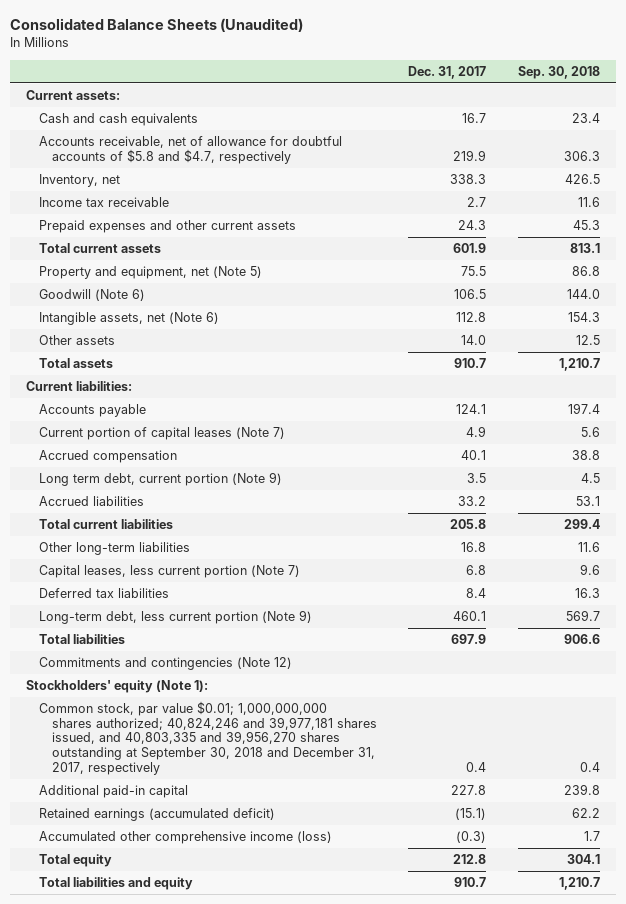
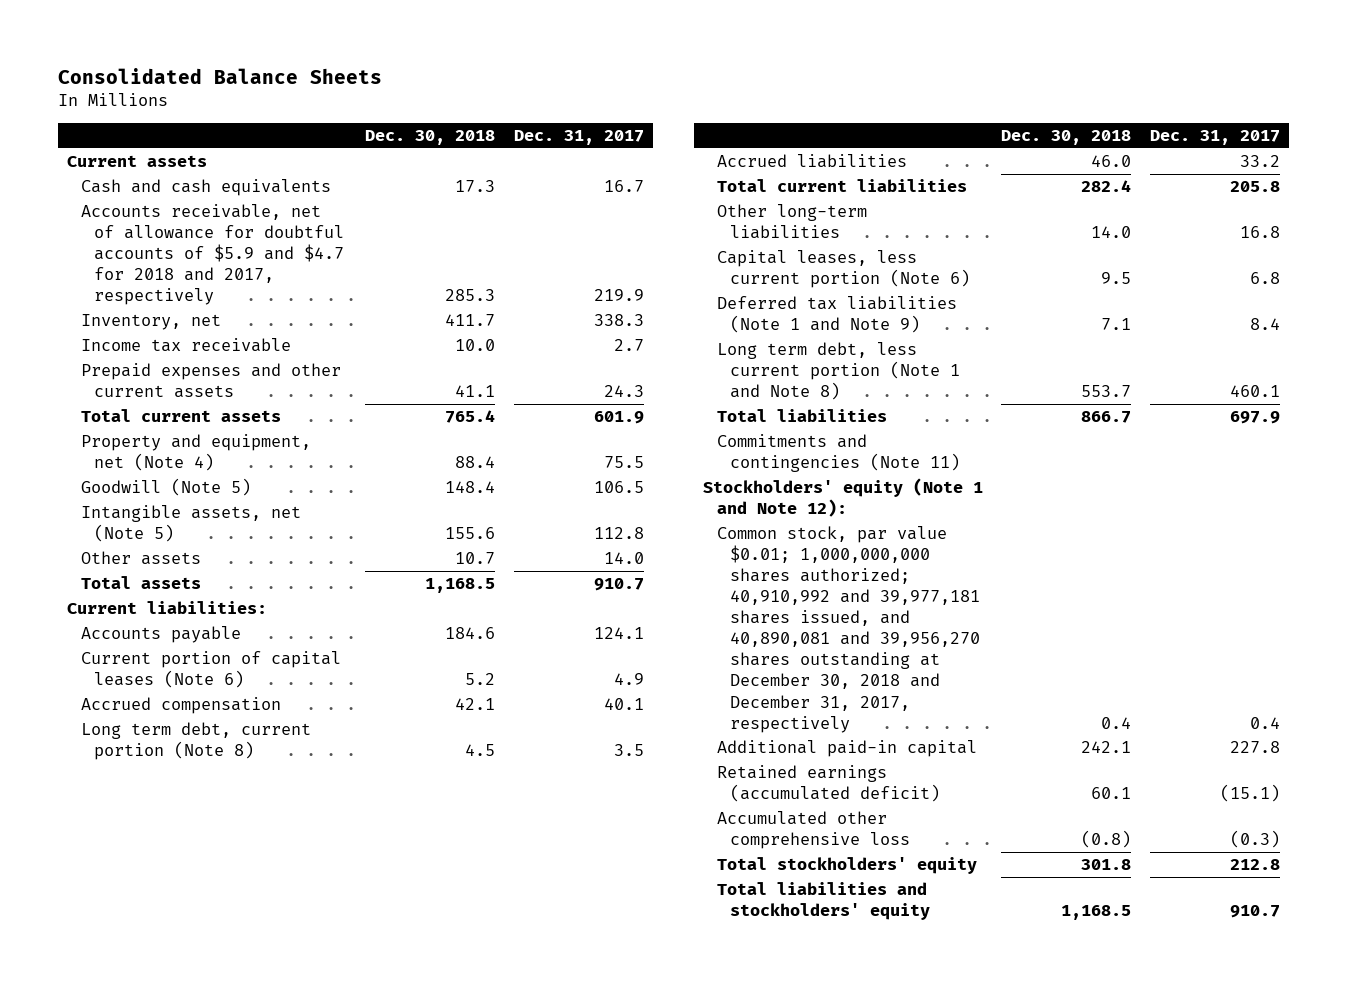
[10,18,304,33] Consolidated Balance Sheets (Unaudited) -> [57,67,382,84] Consolidated Balance Sheets
[518,65,601,79] Sep. 30, 2018 -> none
none -> [365,129,496,145] Dec. 30, 2018
[26,90,121,101] Current assets: -> [67,155,208,168] Current assets
[39,136,343,164] Accounts receivable, net of allowance for doubtful accounts of $5.8 and $4.7, respectively -> [80,204,344,306] Accounts receivable, net of allowance for doubtful accounts of $5.9 and $4.7 for 2018 and 2017, respectively
[39,266,263,280] Property and equipment, net (Note 5) -> [80,434,311,472] Property and equipment, net (Note 4)
[39,289,146,302] Goodwill (Note 6) -> [80,478,251,497] Goodwill (Note 5)
[39,312,220,326] Intangible assets, net (Note 6) -> [80,505,301,543] Intangible assets, net (Note 5)
[39,427,286,441] Current portion of capital leases (Note 7) -> [80,651,341,689] Current portion of capital leases (Note 6)
[39,472,283,487] Long term debt, current portion (Note 9) -> [80,722,311,761] Long term debt, current portion (Note 8)
[39,565,301,579] Capital leases, less current portion (Note 7) -> [716,250,971,289] Capital leases, less current portion (Note 6)
[39,588,170,599] Deferred tax liabilities -> [716,296,957,334] Deferred tax liabilities (Note 1 and Note 9)
[39,610,313,625] Long-term debt, less current portion (Note 9) -> [716,342,961,401] Long term debt, less current portion (Note 1 and Note 8)
[39,657,293,671] Commitments and contingencies (Note 12) -> [716,434,961,473] Commitments and contingencies (Note 11)
[26,680,209,694] Stockholders' equity (Note 1): -> [703,478,984,518] Stockholders' equity (Note 1 and Note 12):
[39,701,377,775] Common stock, par value $0.01; 1,000,000,000 shares authorized; 40,824,246 and 39,977,181 shares issued, and 40,803,335 and 39,956,270 shares outstanding at September 30, 2018 and December 31, 2017, respectively -> [716,526,981,733] Common stock, par value $0.01; 1,000,000,000 shares authorized; 40,910,992 and 39,977,181 shares issued, and 40,890,081 and 39,956,270 shares outstanding at December 30, 2018 and December 31, 2017, respectively
[39,831,333,845] Accumulated other comprehensive income (loss) -> [716,811,911,850] Accumulated other comprehensive loss
[39,854,113,868] Total equity -> [716,857,977,875] Total stockholders' equity
[39,877,194,891] Total liabilities and equity -> [716,882,931,921] Total liabilities and stockholders' equity

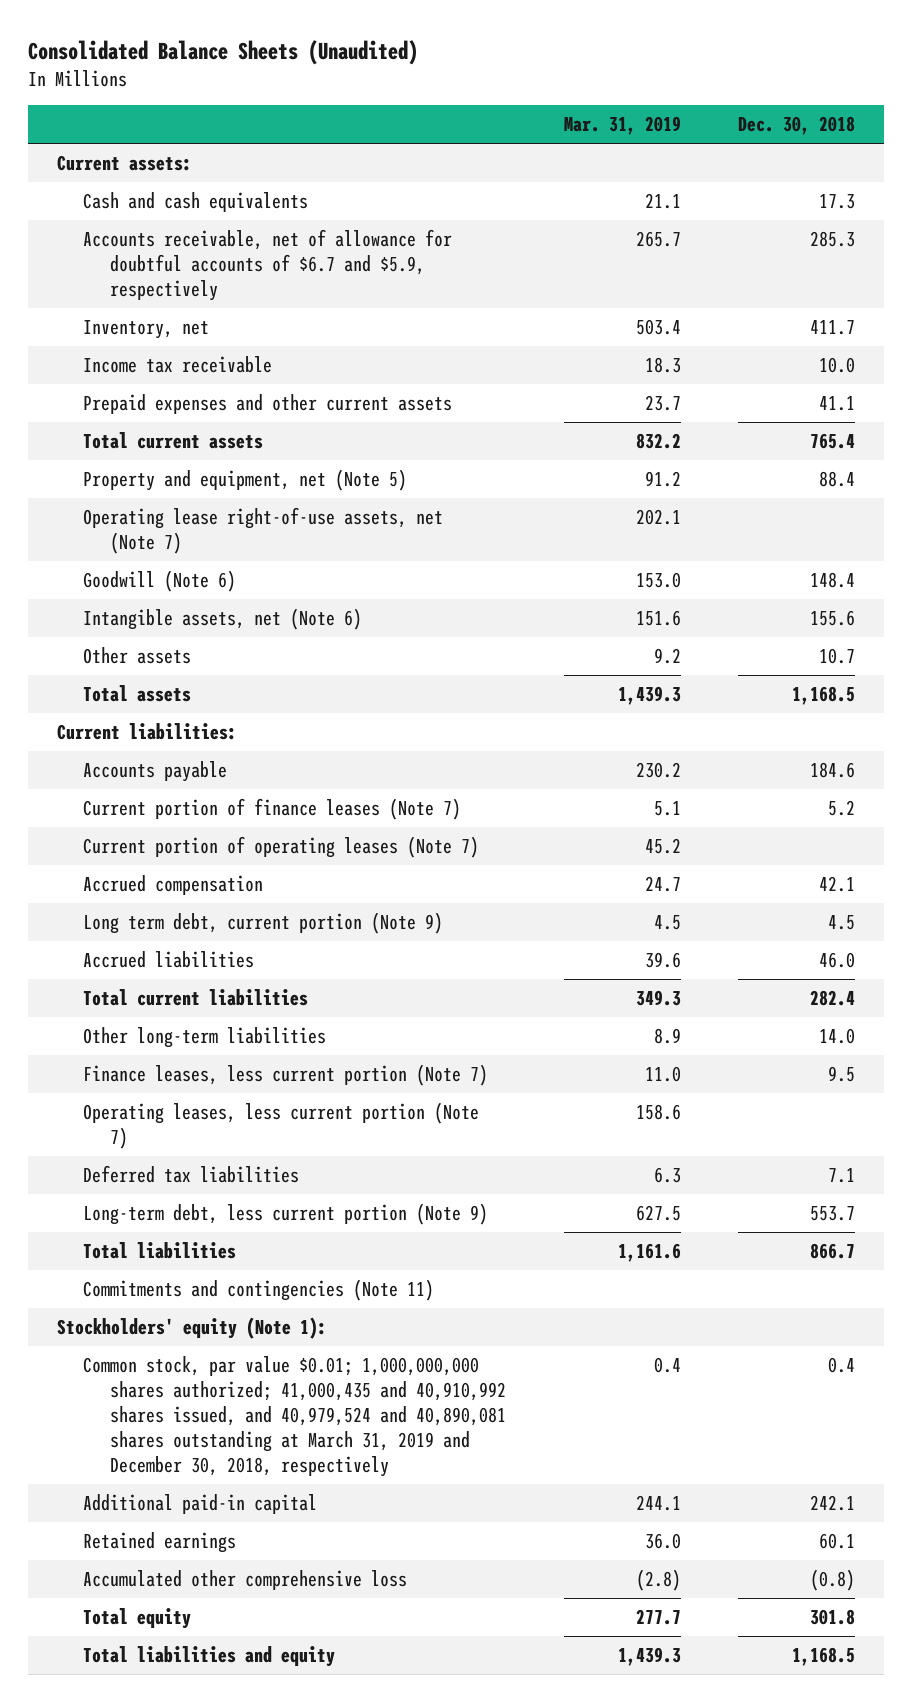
[57,67,382,84] Consolidated Balance Sheets -> [27,39,418,65] Consolidated Balance Sheets (Unaudited)
[513,129,644,145] Dec. 31, 2017 -> none
none -> [563,116,681,136] Mar. 31, 2019
[67,155,208,168] Current assets -> [56,154,192,171] Current assets:
[80,204,344,306] Accounts receivable, net of allowance for doubtful accounts of $5.9 and $4.7 for 2018 and 2017, respectively -> [83,228,453,301] Accounts receivable, net of allowance for doubtful accounts of $6.7 and $5.9, respectively
[80,434,311,472] Property and equipment, net (Note 4) -> [83,468,408,491] Property and equipment, net (Note 5)
none -> [83,506,444,554] Operating lease right-of-use assets, net (Note 7)
[80,478,251,497] Goodwill (Note 5) -> [83,569,237,592] Goodwill (Note 6)
[80,505,301,543] Intangible assets, net (Note 5) -> [83,607,363,630] Intangible assets, net (Note 6)
[80,651,341,689] Current portion of capital leases (Note 6) -> [83,797,462,820] Current portion of finance leases (Note 7)
none -> [83,835,480,858] Current portion of operating leases (Note 7)
[80,722,311,761] Long term debt, current portion (Note 8) -> [83,911,444,934] Long term debt, current portion (Note 9)
[716,250,971,289] Capital leases, less current portion (Note 6) -> [83,1063,489,1086] Finance leases, less current portion (Note 7)
none -> [83,1101,480,1149] Operating leases, less current portion (Note 7)
[716,296,957,334] Deferred tax liabilities (Note 1 and Note 9) -> [83,1164,300,1183] Deferred tax liabilities
[716,342,961,401] Long term debt, less current portion (Note 1 and Note 8) -> [83,1202,489,1225] Long-term debt, less current portion (Note 9)
[703,478,984,518] Stockholders' equity (Note 1 and Note 12): -> [56,1316,327,1339] Stockholders' equity (Note 1):
[716,526,981,733] Common stock, par value $0.01; 1,000,000,000 shares authorized; 40,910,992 and 39,977,181 shares issued, and 40,890,081 and 39,956,270 shares outstanding at December 30, 2018 and December 31, 2017, respectively -> [83,1355,506,1477] Common stock, par value $0.01; 1,000,000,000 shares authorized; 41,000,435 and 40,910,992 shares issued, and 40,979,524 and 40,890,081 shares outstanding at March 31, 2019 and December 30, 2018, respectively
[716,765,941,803] Retained earnings (accumulated deficit) -> [83,1531,237,1553] Retained earnings
[716,857,977,875] Total stockholders' equity -> [83,1607,192,1629] Total equity
[716,882,931,921] Total liabilities and stockholders' equity -> [83,1645,336,1667] Total liabilities and equity

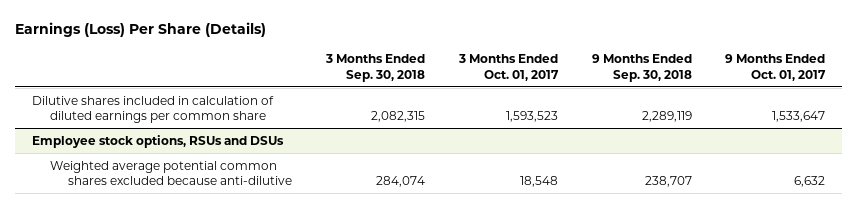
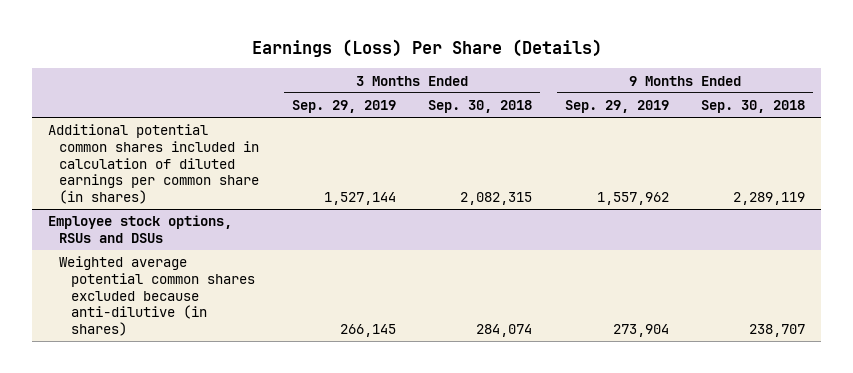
[457,54,559,81] 3 Months Ended Oct. 01, 2017 -> none
[725,54,827,81] 9 Months Ended Oct. 01, 2017 -> none
none -> [291,99,396,113] Sep. 29, 2019
none -> [564,99,669,113] Sep. 29, 2019
[32,95,275,124] Dilutive shares included in calculation of diluted earnings per common share -> [48,124,260,205] Additional potential common shares included in calculation of diluted earnings per common share (in shares)
[50,160,292,186] Weighted average potential common shares excluded because anti-dilutive -> [59,256,255,337] Weighted average potential common shares excluded because anti-dilutive (in shares)

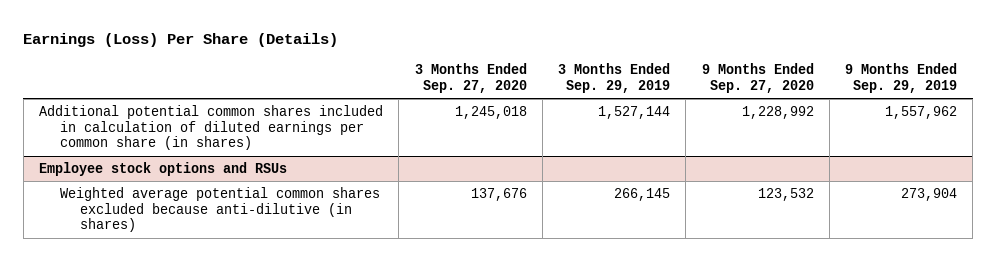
[428,99,533,113] Sep. 30, 2018 -> none
[701,99,806,113] Sep. 30, 2018 -> none
none -> [414,63,527,94] 3 Months Ended Sep. 27, 2020
none -> [701,63,814,94] 9 Months Ended Sep. 27, 2020
[48,215,233,244] Employee stock options, RSUs and DSUs -> [39,162,288,177] Employee stock options and RSUs

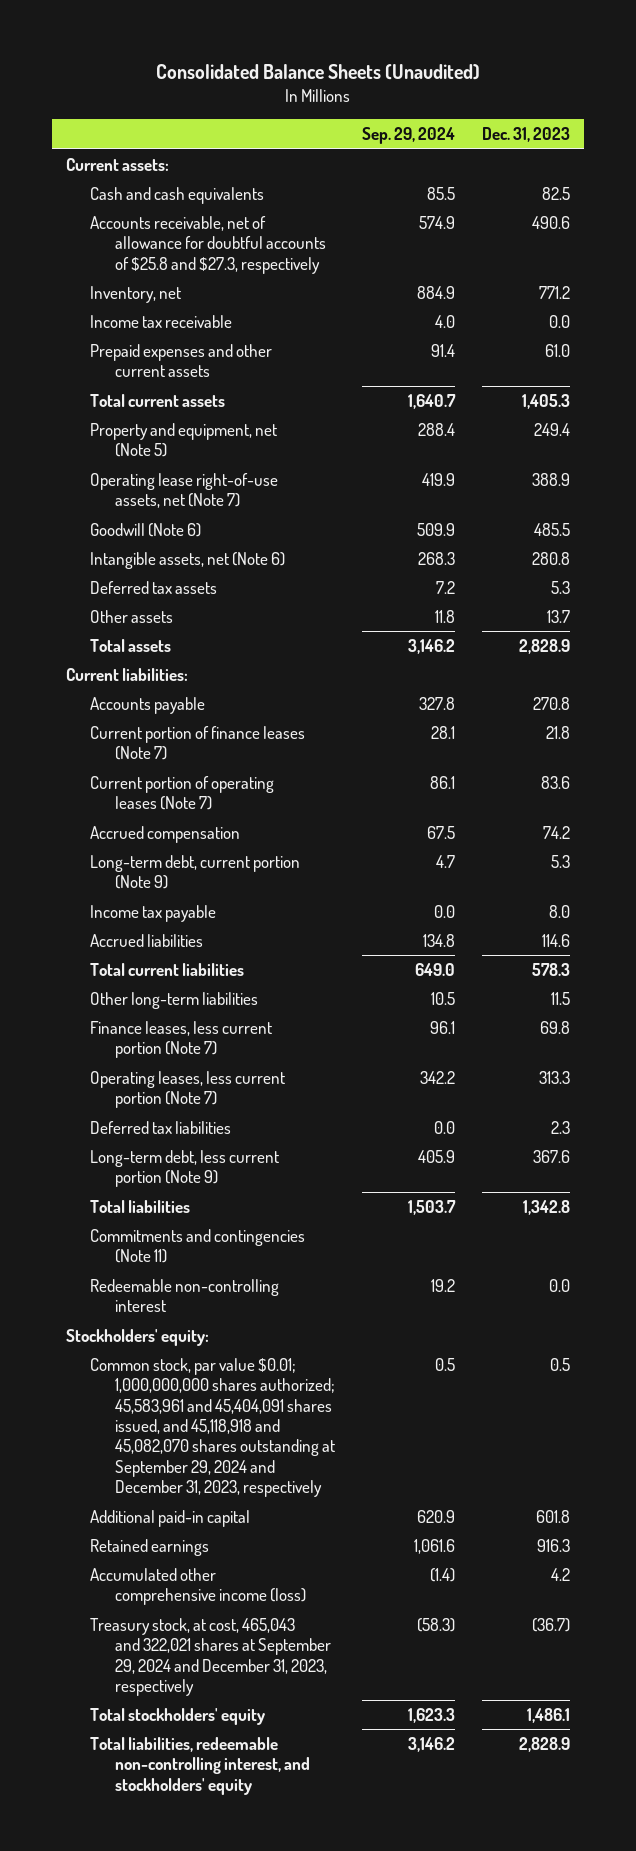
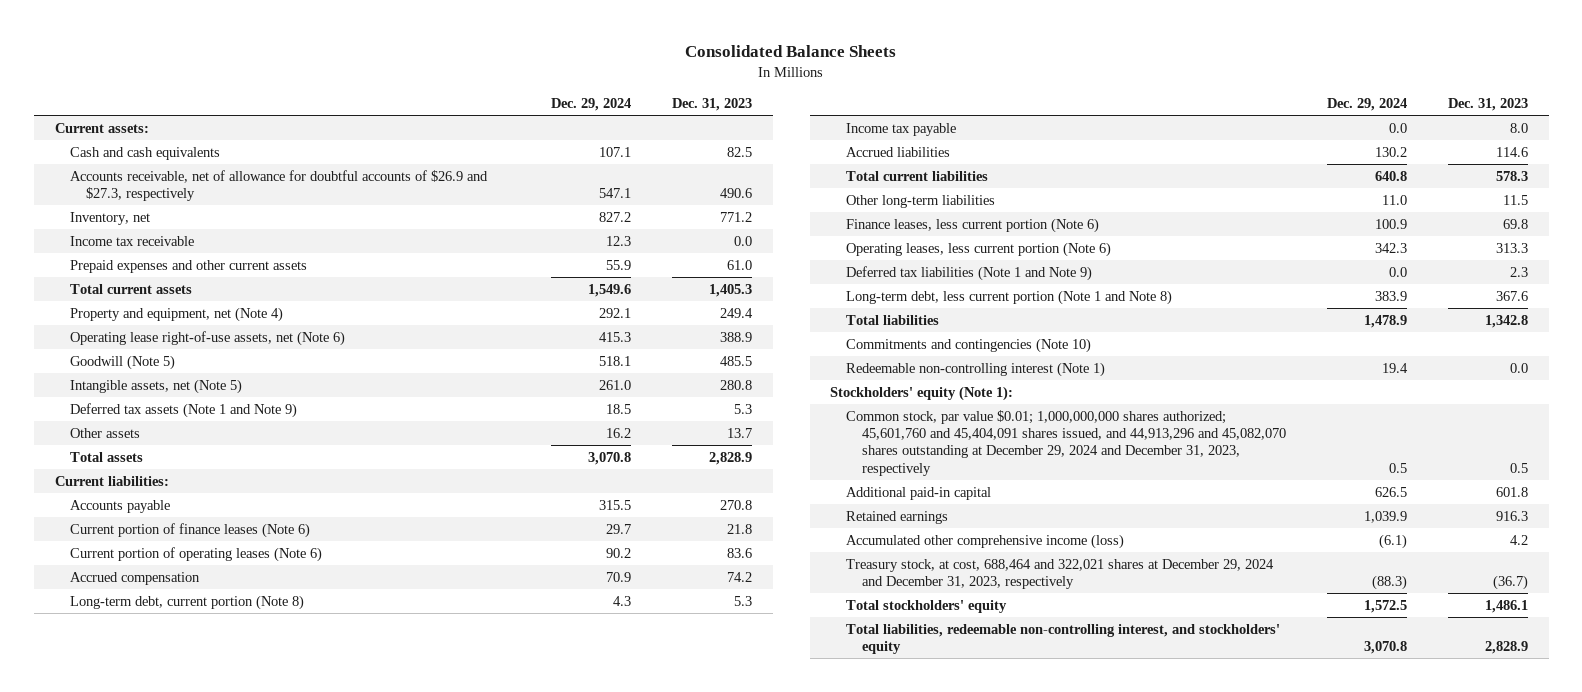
[156,64,481,81] Consolidated Balance Sheets (Unaudited) -> [685,44,897,57] Consolidated Balance Sheets
[362,127,456,145] Sep. 29, 2024 -> none
none -> [551,97,632,111] Dec. 29, 2024
[90,215,326,274] Accounts receivable, net of allowance for doubtful accounts of $25.8 and $27.3, respectively -> [70,169,489,202] Accounts receivable, net of allowance for doubtful accounts of $26.9 and $27.3, respectively
[90,422,278,458] Property and equipment, net (Note 5) -> [70,306,284,322] Property and equipment, net (Note 4)
[90,472,279,509] Operating lease right-of-use assets, net (Note 7) -> [70,330,346,346] Operating lease right-of-use assets, net (Note 6)
[90,522,202,537] Goodwill (Note 6) -> [70,354,176,370] Goodwill (Note 5)
[90,551,286,569] Intangible assets, net (Note 6) -> [70,378,243,394] Intangible assets, net (Note 5)
[90,580,218,594] Deferred tax assets -> [70,402,298,418] Deferred tax assets (Note 1 and Note 9)
[90,725,306,761] Current portion of finance leases (Note 7) -> [70,522,311,538] Current portion of finance leases (Note 6)
[90,775,275,811] Current portion of operating leases (Note 7) -> [70,546,323,562] Current portion of operating leases (Note 6)
[90,854,301,890] Long-term debt, current portion (Note 9) -> [70,594,305,610] Long-term debt, current portion (Note 8)
[90,1020,273,1059] Finance leases, less current portion (Note 7) -> [845,217,1099,233] Finance leases, less current portion (Note 6)
[90,1070,286,1109] Operating leases, less current portion (Note 7) -> [845,241,1111,257] Operating leases, less current portion (Note 6)
[90,1120,232,1134] Deferred tax liabilities -> [845,265,1092,281] Deferred tax liabilities (Note 1 and Note 9)
[90,1149,280,1188] Long-term debt, less current portion (Note 9) -> [845,289,1172,305] Long-term debt, less current portion (Note 1 and Note 8)
[90,1228,306,1264] Commitments and contingencies (Note 11) -> [845,337,1091,353] Commitments and contingencies (Note 10)
[90,1278,280,1313] Redeemable non-controlling interest -> [845,361,1105,377] Redeemable non-controlling interest (Note 1)
[66,1328,210,1346] Stockholders' equity: -> [830,385,1014,401] Stockholders' equity (Note 1):
[90,1357,335,1498] Common stock, par value $0.01; 1,000,000,000 shares authorized; 45,583,961 and 45,404,091 shares issued, and 45,118,918 and 45,082,070 shares outstanding at September 29, 2024 and December 31, 2023, respectively -> [845,409,1286,476] Common stock, par value $0.01; 1,000,000,000 shares authorized; 45,601,760 and 45,404,091 shares issued, and 44,913,296 and 45,082,070 shares outstanding at December 29, 2024 and December 31, 2023, respectively
[90,1617,331,1697] Treasury stock, at cost, 465,043 and 322,021 shares at September 29, 2024 and December 31, 2023, respectively -> [845,558,1274,590] Treasury stock, at cost, 688,464 and 322,021 shares at December 29, 2024 and December 31, 2023, respectively

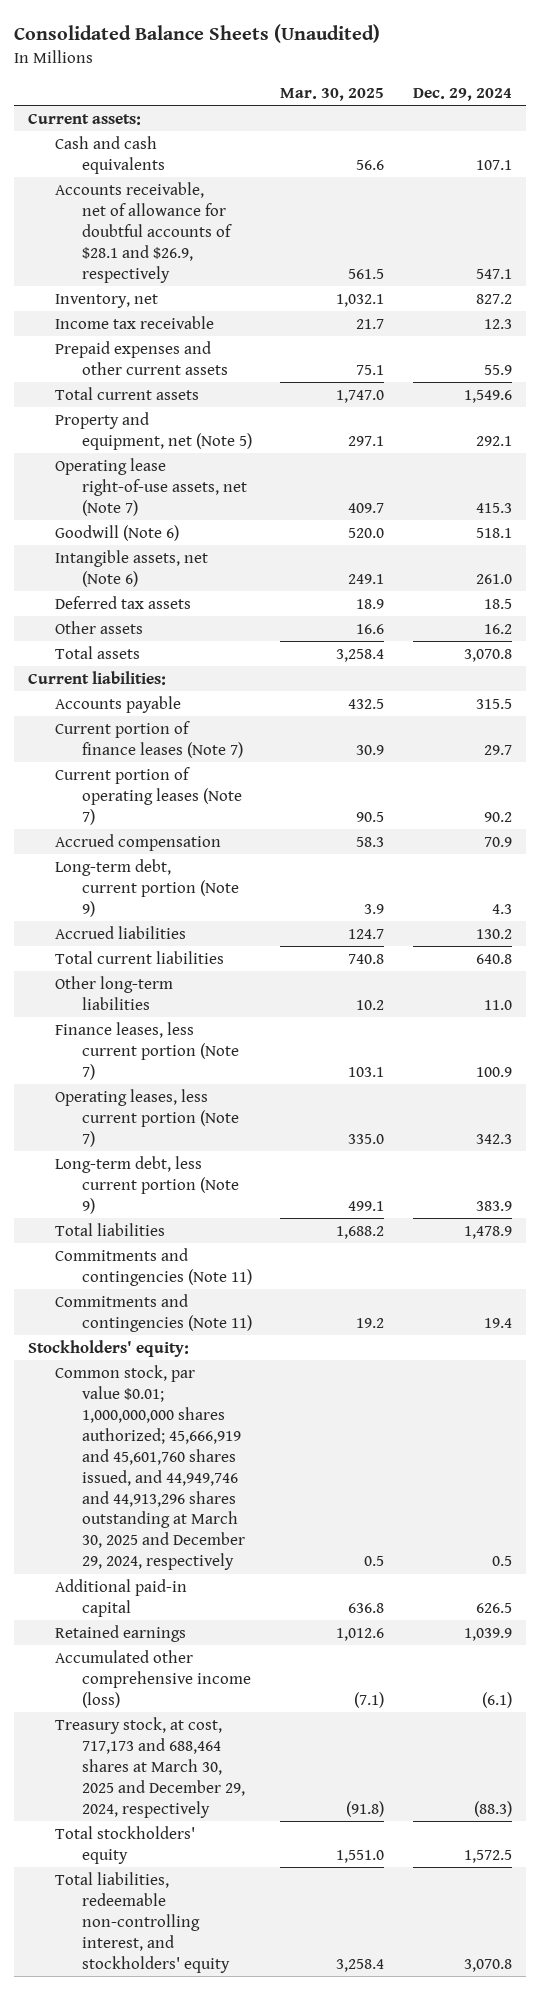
[685,44,897,57] Consolidated Balance Sheets -> [13,23,380,43] Consolidated Balance Sheets (Unaudited)
[672,97,753,111] Dec. 31, 2023 -> none
none -> [280,87,385,101] Mar. 30, 2025
[70,169,489,202] Accounts receivable, net of allowance for doubtful accounts of $26.9 and $27.3, respectively -> [54,181,232,283] Accounts receivable, net of allowance for doubtful accounts of $28.1 and $26.9, respectively
[70,306,284,322] Property and equipment, net (Note 4) -> [54,411,252,450] Property and equipment, net (Note 5)
[70,330,346,346] Operating lease right-of-use assets, net (Note 6) -> [54,457,247,516] Operating lease right-of-use assets, net (Note 7)
[70,354,176,370] Goodwill (Note 5) -> [54,524,179,541] Goodwill (Note 6)
[70,378,243,394] Intangible assets, net (Note 5) -> [54,549,208,587] Intangible assets, net (Note 6)
[70,402,298,418] Deferred tax assets (Note 1 and Note 9) -> [54,595,191,609] Deferred tax assets
[70,522,311,538] Current portion of finance leases (Note 6) -> [54,720,243,758] Current portion of finance leases (Note 7)
[70,546,323,562] Current portion of operating leases (Note 6) -> [54,766,242,825] Current portion of operating leases (Note 7)
[845,122,956,136] Income tax payable -> none
[70,594,305,610] Long-term debt, current portion (Note 8) -> [54,858,239,917] Long-term debt, current portion (Note 9)
[845,265,1092,281] Deferred tax liabilities (Note 1 and Note 9) -> none
[845,217,1099,233] Finance leases, less current portion (Note 6) -> [54,1021,239,1080] Finance leases, less current portion (Note 7)
[845,241,1111,257] Operating leases, less current portion (Note 6) -> [54,1088,239,1147] Operating leases, less current portion (Note 7)
[845,289,1172,305] Long-term debt, less current portion (Note 1 and Note 8) -> [54,1155,239,1214] Long-term debt, less current portion (Note 9)
[845,337,1091,353] Commitments and contingencies (Note 10) -> [54,1247,252,1286] Commitments and contingencies (Note 11)
[845,361,1105,377] Redeemable non-controlling interest (Note 1) -> [54,1293,252,1332] Commitments and contingencies (Note 11)
[830,385,1014,401] Stockholders' equity (Note 1): -> [28,1339,190,1357] Stockholders' equity:
[845,409,1286,476] Common stock, par value $0.01; 1,000,000,000 shares authorized; 45,601,760 and 45,404,091 shares issued, and 44,913,296 and 45,082,070 shares outstanding at December 29, 2024 and December 31, 2023, respectively -> [54,1364,245,1571] Common stock, par value $0.01; 1,000,000,000 shares authorized; 45,666,919 and 45,601,760 shares issued, and 44,949,746 and 44,913,296 shares outstanding at March 30, 2025 and December 29, 2024, respectively
[845,558,1274,590] Treasury stock, at cost, 688,464 and 322,021 shares at December 29, 2024 and December 31, 2023, respectively -> [54,1716,245,1818] Treasury stock, at cost, 717,173 and 688,464 shares at March 30, 2025 and December 29, 2024, respectively

